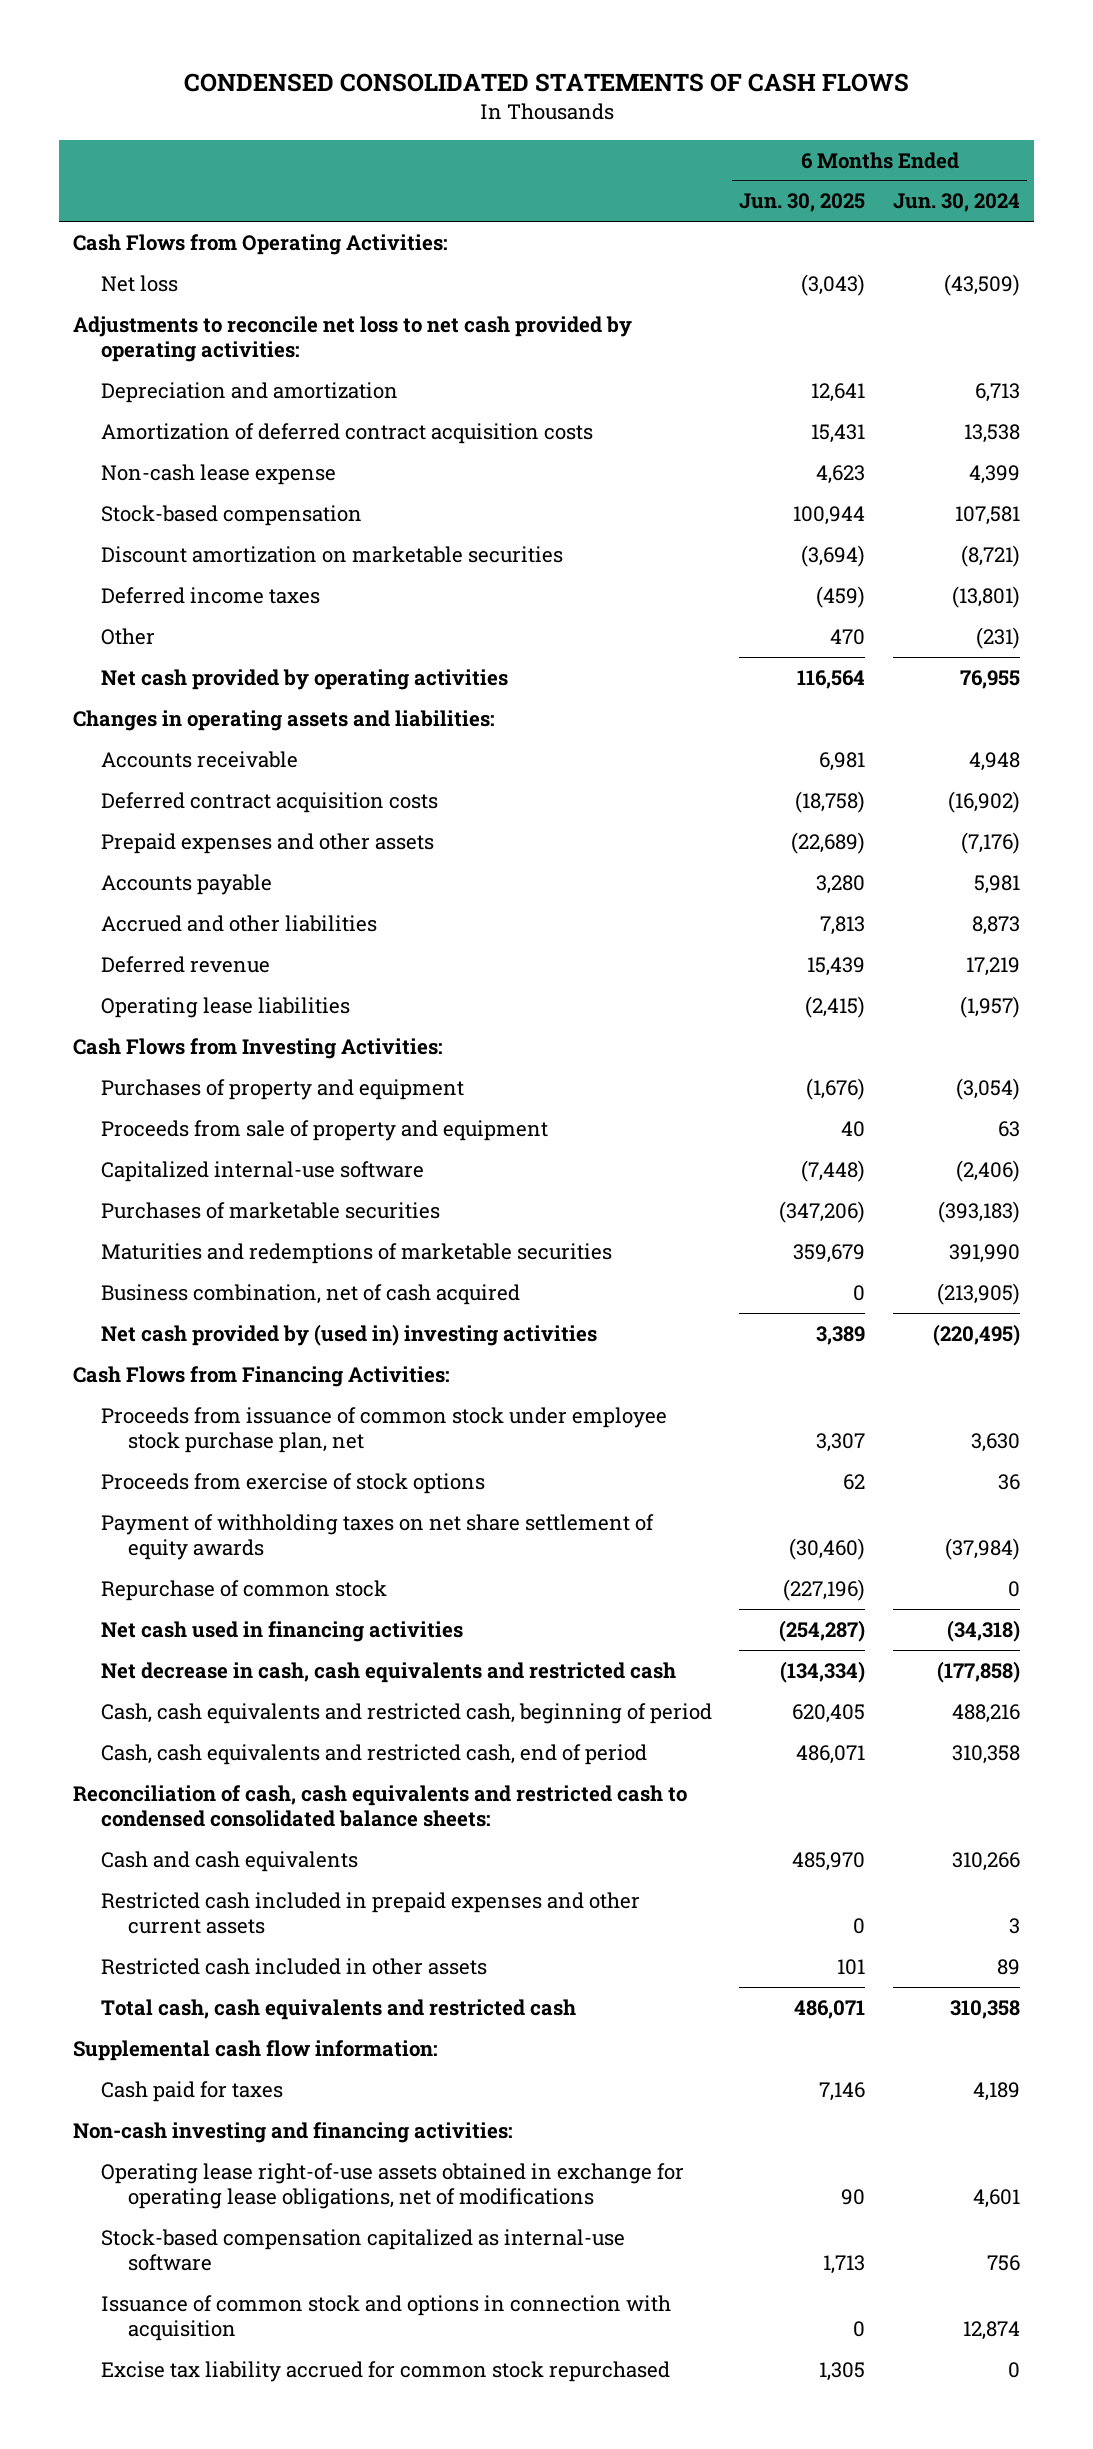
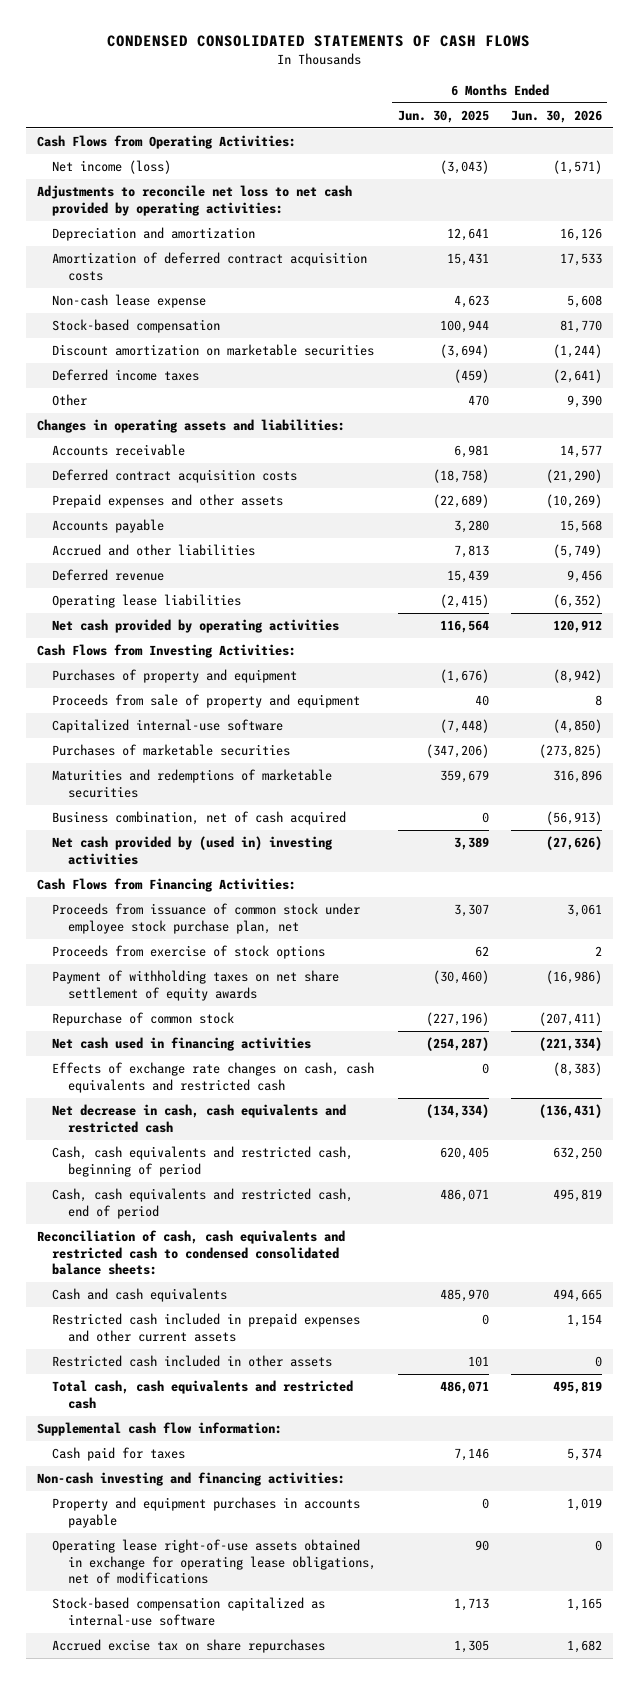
[893,193,1021,213] Jun. 30, 2024 -> none
none -> [510,109,602,123] Jun. 30, 2026
[100,274,178,292] Net loss -> [52,160,172,175] Net income (loss)
[100,668,508,690] Net cash provided by operating activities -> [52,619,340,634] Net cash provided by operating activities
none -> [52,1062,375,1093] Effects of exchange rate changes on cash, cash equivalents and restricted cash
none -> [52,1497,361,1528] Property and equipment purchases in accounts payable
[100,2294,671,2342] Issuance of common stock and options in connection with acquisition -> none
[100,2360,670,2382] Excise tax liability accrued for common stock repurchased -> [52,1639,326,1654] Accrued excise tax on share repurchases

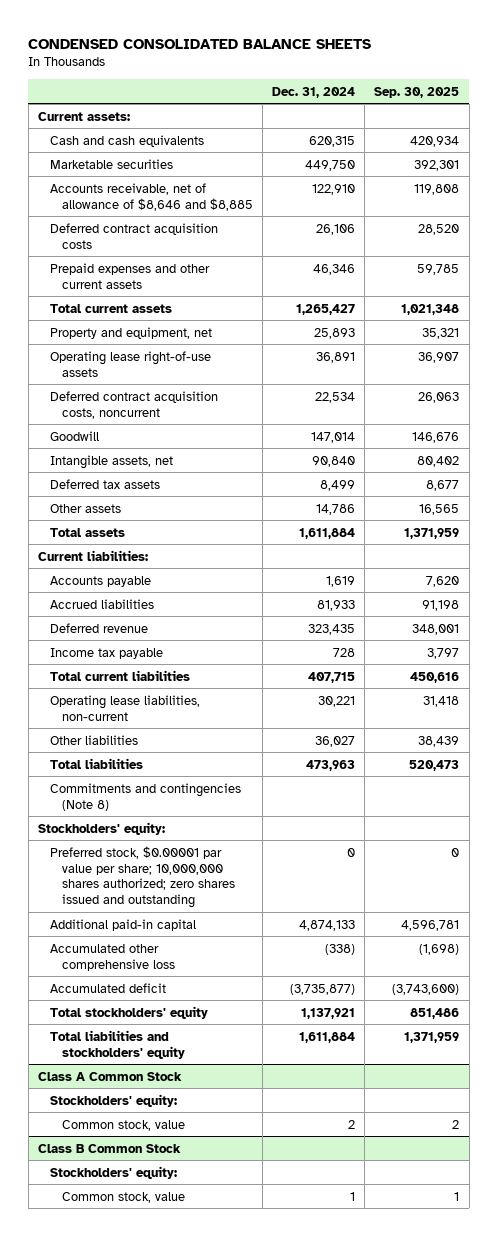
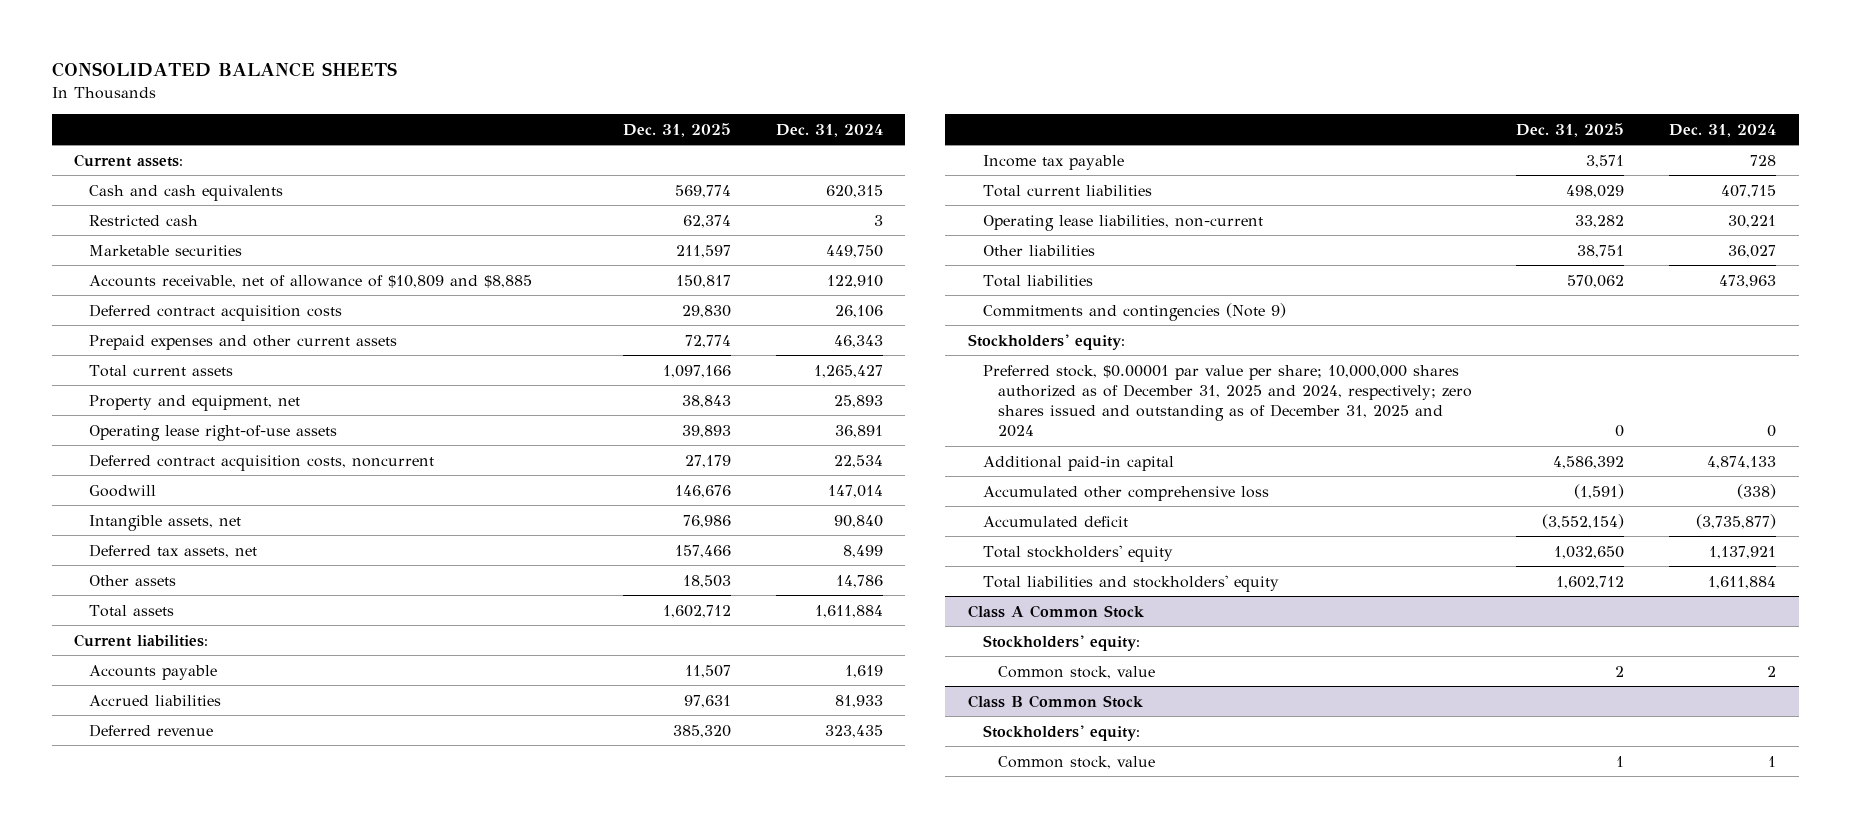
[28,38,372,49] CONDENSED CONSOLIDATED BALANCE SHEETS -> [51,62,397,78] CONSOLIDATED BALANCE SHEETS
[374,86,460,98] Sep. 30, 2025 -> none
none -> [622,122,731,137] Dec. 31, 2025
none -> [89,214,199,226] Restricted cash
[49,182,253,211] Accounts receivable, net of allowance of $8,646 and $8,885 -> [89,274,533,288] Accounts receivable, net of allowance of $10,809 and $8,885
[313,263,356,275] 46,346 -> [833,334,883,348] 46,343
[49,478,160,489] Deferred tax assets -> [89,543,258,558] Deferred tax assets, net
[49,782,241,811] Commitments and contingencies (Note 8) -> [982,302,1286,321] Commitments and contingencies (Note 9)
[49,845,235,909] Preferred stock, $0.00001 par value per share; 10,000,000 shares authorized; zero shares issued and outstanding -> [982,364,1472,438] Preferred stock, $0.00001 par value per share; 10,000,000 shares authorized as of December 31, 2025 and 2024, respectively; zero shares issued and outstanding as of December 31, 2025 and 2024

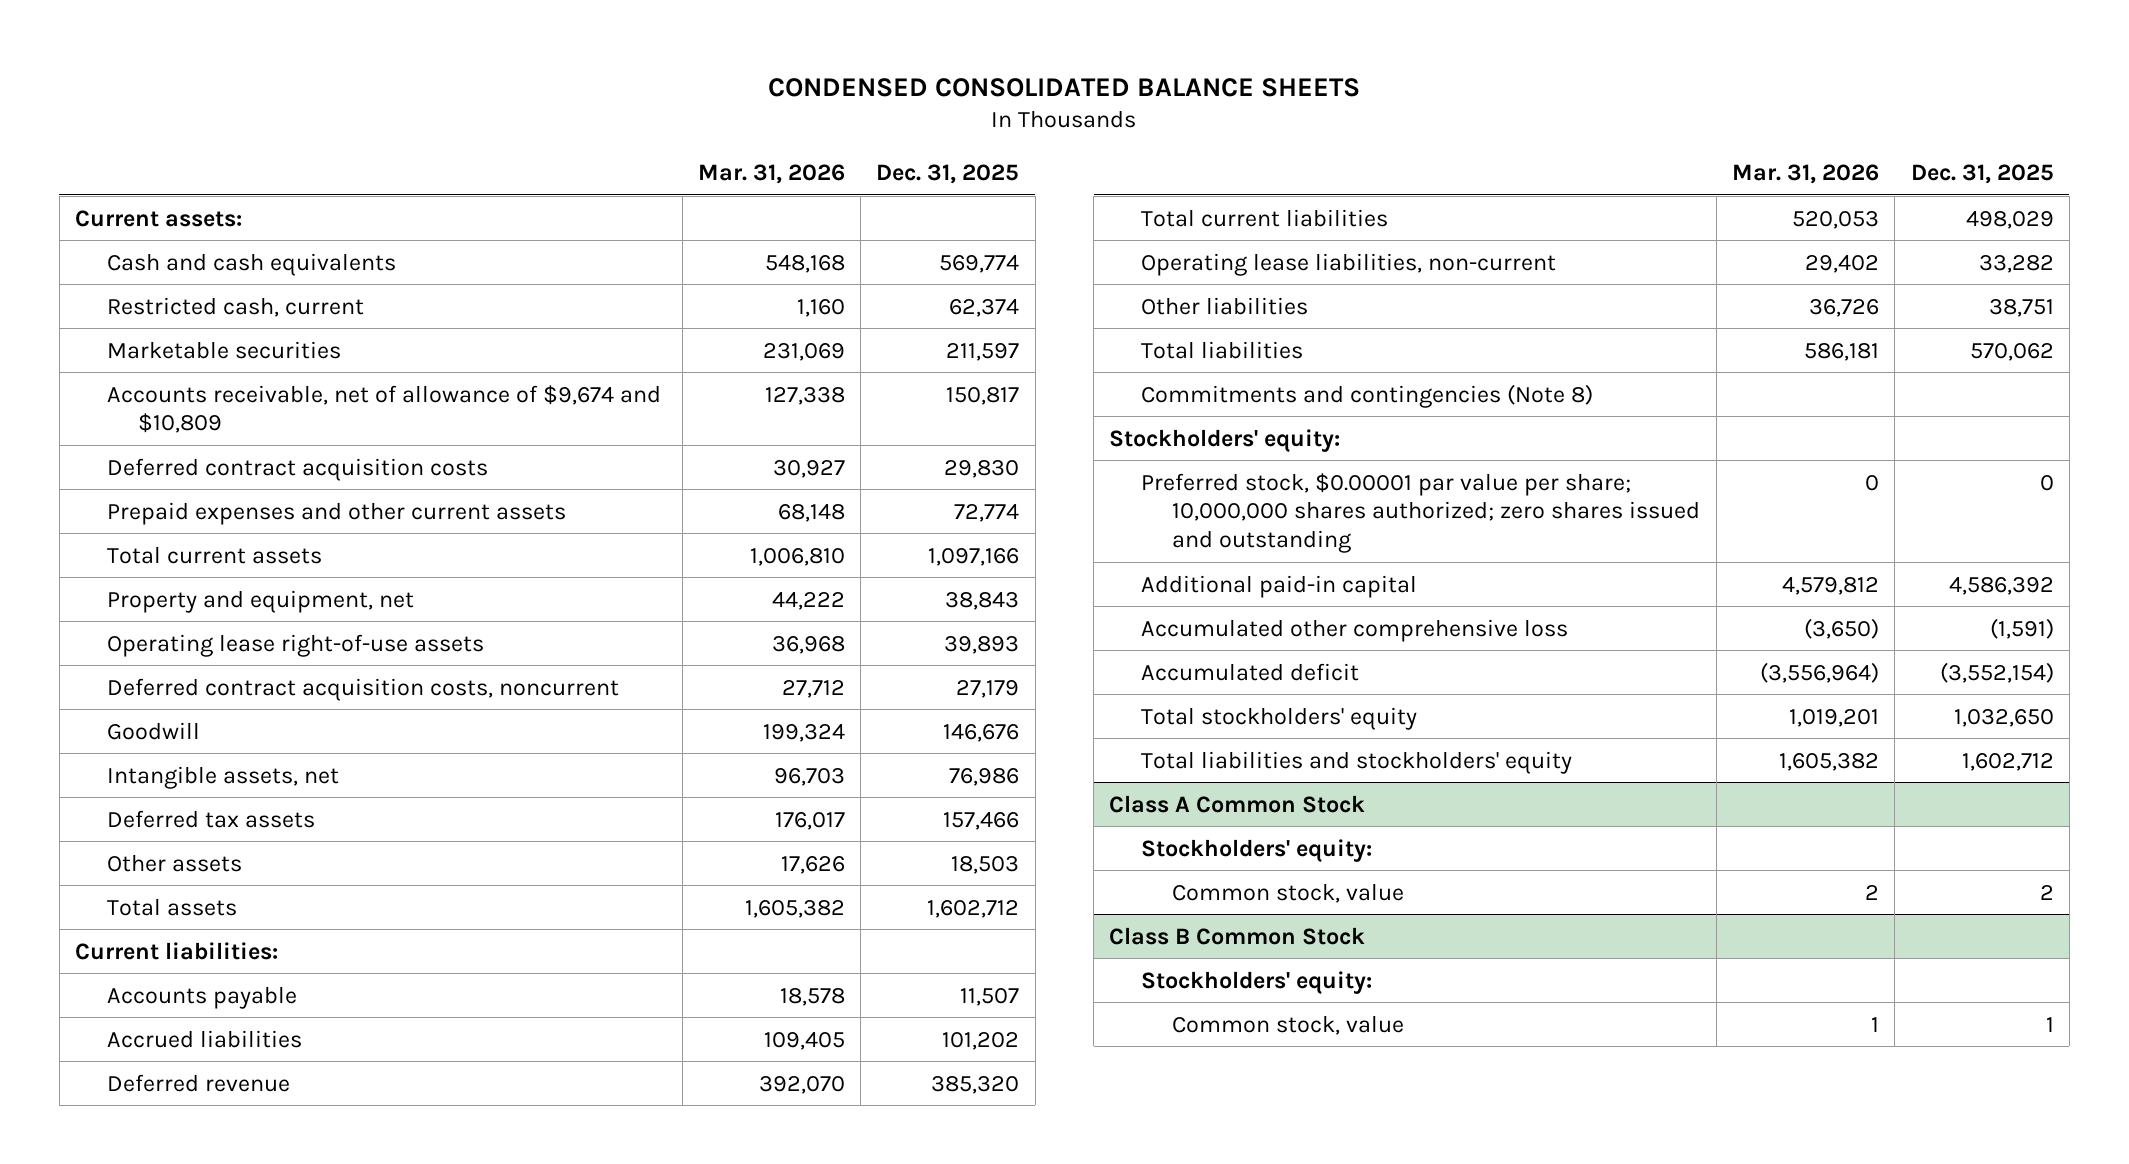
[51,62,397,78] CONSOLIDATED BALANCE SHEETS -> [768,77,1361,97] CONDENSED CONSOLIDATED BALANCE SHEETS
[775,123,883,137] Dec. 31, 2024 -> none
none -> [697,163,845,184] Mar. 31, 2026
[89,214,199,226] Restricted cash -> [106,296,364,317] Restricted cash, current
[89,274,533,288] Accounts receivable, net of allowance of $10,809 and $8,885 -> [106,384,661,434] Accounts receivable, net of allowance of $9,674 and $10,809
[89,543,258,558] Deferred tax assets, net -> [106,809,315,828] Deferred tax assets
[683,694,731,708] 97,631 -> [942,1031,1020,1050] 101,202
[982,154,1124,170] Income tax payable -> none
[982,302,1286,321] Commitments and contingencies (Note 9) -> [1140,383,1593,408] Commitments and contingencies (Note 8)
[982,364,1472,438] Preferred stock, $0.00001 par value per share; 10,000,000 shares authorized as of December 31, 2025 and 2024, respectively; zero shares issued and outstanding as of December 31, 2025 and 2024 -> [1140,472,1701,554] Preferred stock, $0.00001 par value per share; 10,000,000 shares authorized; zero shares issued and outstanding

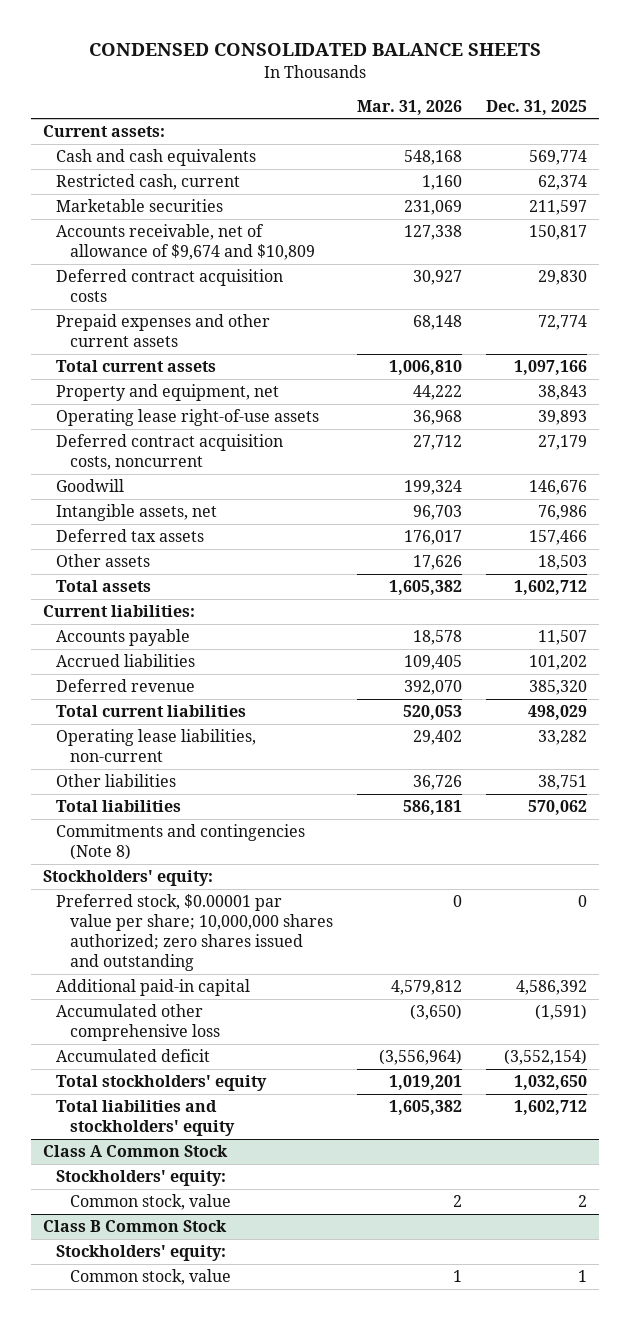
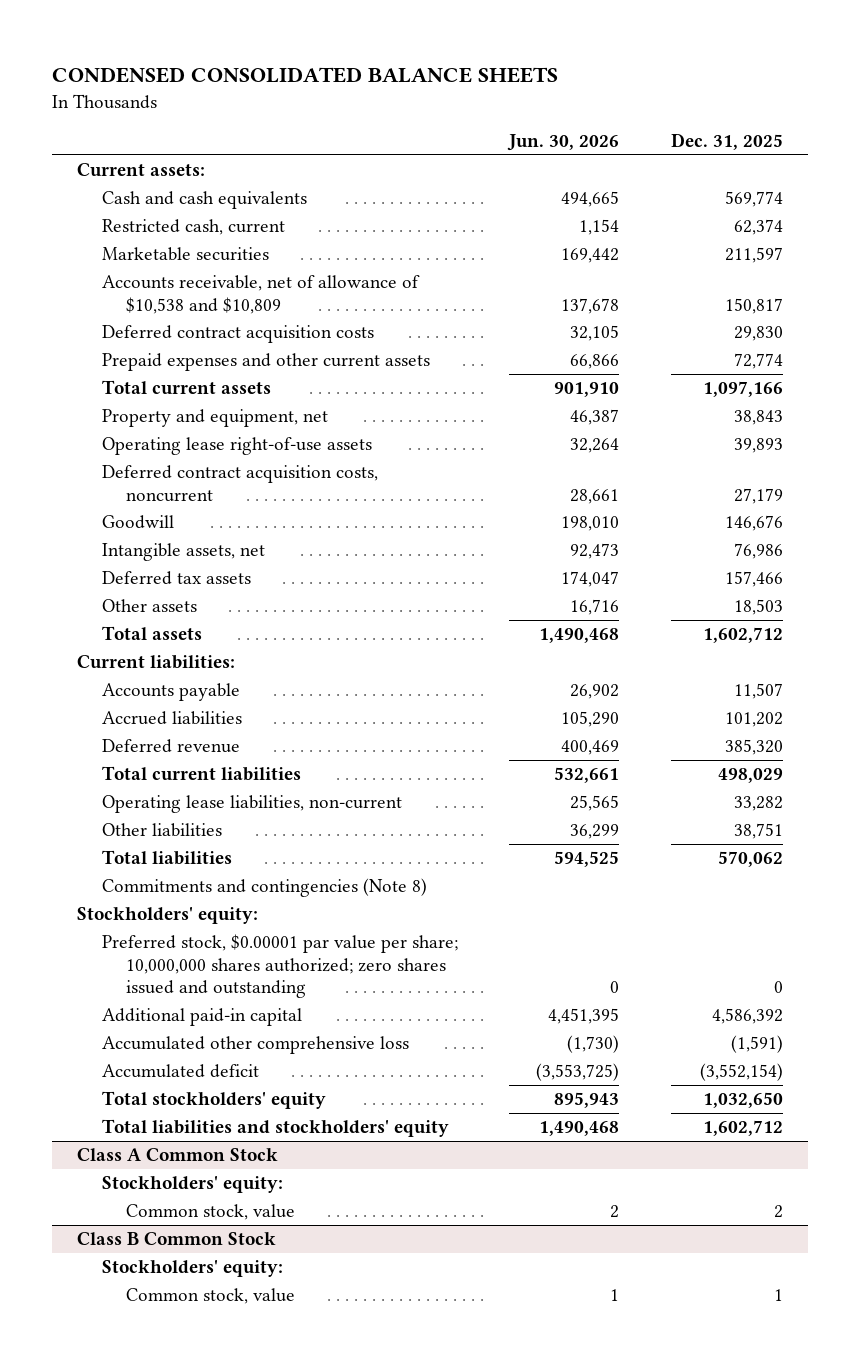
[356,99,462,115] Mar. 31, 2026 -> none
none -> [507,133,620,151] Jun. 30, 2026
[56,224,315,261] Accounts receivable, net of allowance of $9,674 and $10,809 -> [101,275,420,314] Accounts receivable, net of allowance of $10,538 and $10,809

